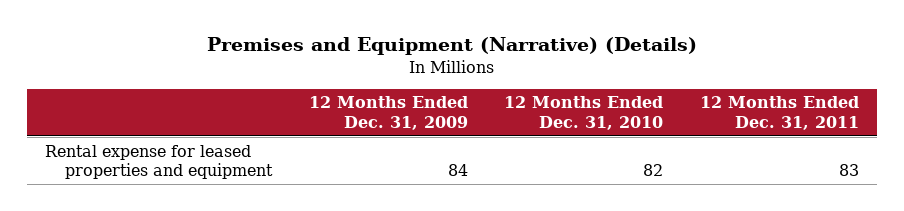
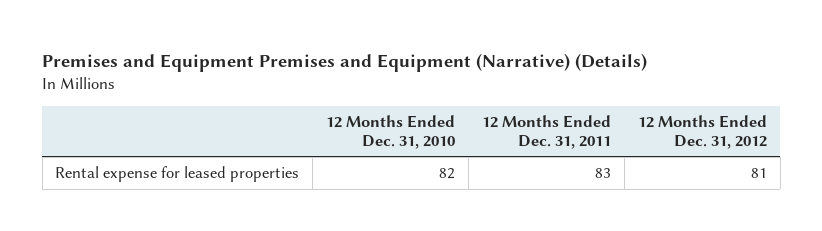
[207,37,698,56] Premises and Equipment (Narrative) (Details) -> [42,53,648,73] Premises and Equipment Premises and Equipment (Narrative) (Details)
[308,96,468,130] 12 Months Ended Dec. 31, 2009 -> none
none -> [637,114,767,149] 12 Months Ended Dec. 31, 2012
[45,144,274,180] Rental expense for leased properties and equipment -> [55,166,300,183] Rental expense for leased properties

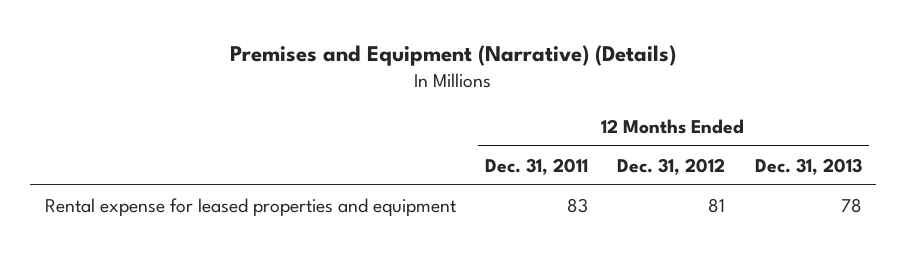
[42,53,648,73] Premises and Equipment Premises and Equipment (Narrative) (Details) -> [230,44,677,66] Premises and Equipment (Narrative) (Details)
[326,114,456,149] 12 Months Ended Dec. 31, 2010 -> none
none -> [754,157,862,175] Dec. 31, 2013
[55,166,300,183] Rental expense for leased properties -> [45,197,457,217] Rental expense for leased properties and equipment

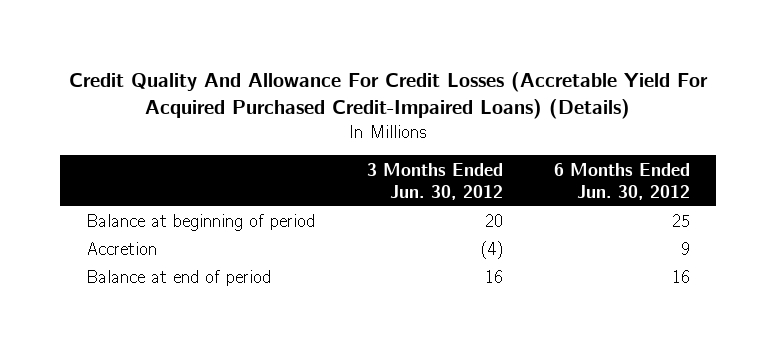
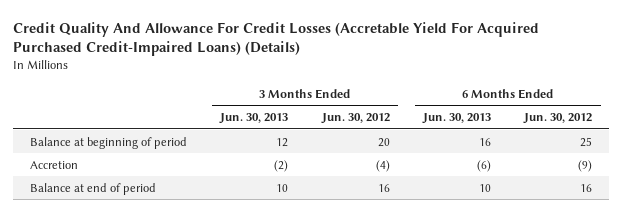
none -> [219,112,289,124] Jun. 30, 2013
none -> [422,112,492,124] Jun. 30, 2013
[681,242,691,256] 9 -> [578,159,593,172] (9)

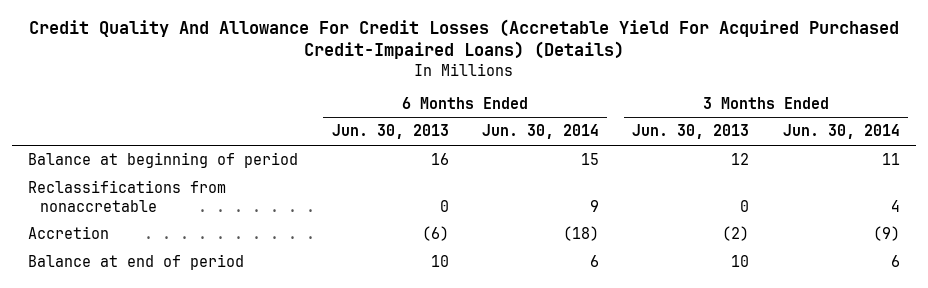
[320,112,390,124] Jun. 30, 2012 -> none
[523,112,593,124] Jun. 30, 2012 -> none
none -> [481,124,599,140] Jun. 30, 2014
none -> [782,124,900,140] Jun. 30, 2014
none -> [28,180,227,212] Reclassifications from nonaccretable

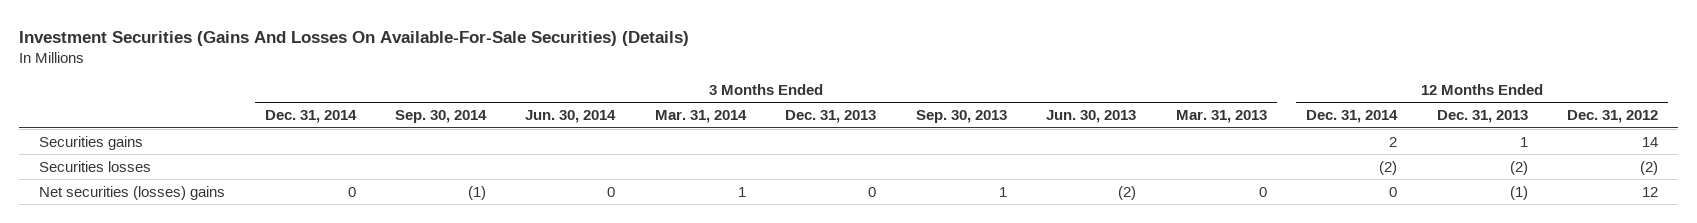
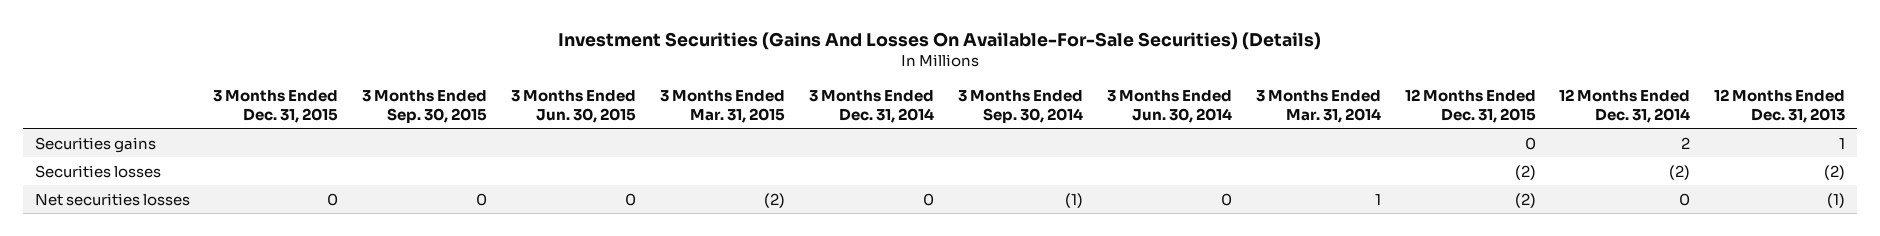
[785,110,877,124] Dec. 31, 2013 -> none
[915,110,1007,124] Sep. 30, 2013 -> none
[1046,110,1137,124] Jun. 30, 2013 -> none
[1175,110,1267,124] Mar. 31, 2013 -> none
[1567,110,1659,124] Dec. 31, 2012 -> none
none -> [213,90,339,123] 3 Months Ended Dec. 31, 2015
none -> [362,90,488,123] 3 Months Ended Sep. 30, 2015
none -> [511,90,637,123] 3 Months Ended Jun. 30, 2015
none -> [660,90,786,123] 3 Months Ended Mar. 31, 2015
none -> [1404,89,1536,123] 12 Months Ended Dec. 31, 2015
[39,185,226,200] Net securities (losses) gains -> [34,192,190,206] Net securities losses

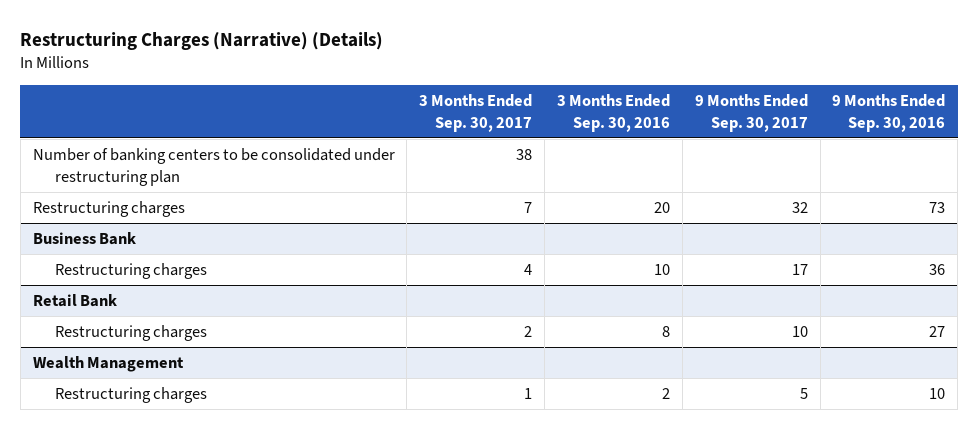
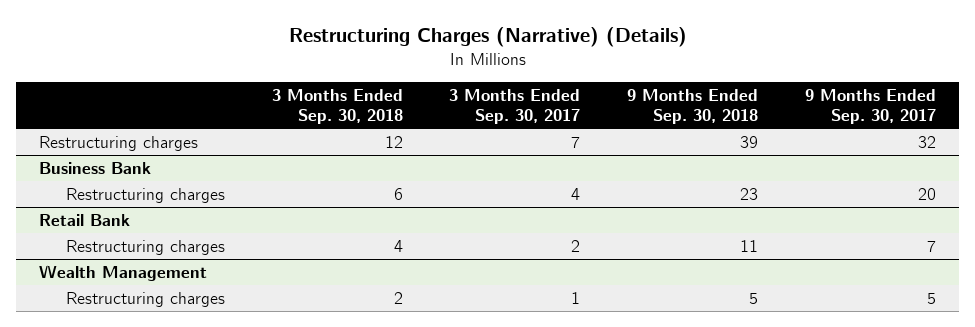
[557,94,671,132] 3 Months Ended Sep. 30, 2016 -> none
[832,94,946,132] 9 Months Ended Sep. 30, 2016 -> none
none -> [271,89,403,125] 3 Months Ended Sep. 30, 2018
none -> [627,89,759,125] 9 Months Ended Sep. 30, 2018
[32,148,395,186] Number of banking centers to be consolidated under restructuring plan -> none
[791,264,808,276] 17 -> [917,187,936,200] 20
[791,326,808,338] 10 -> [926,240,936,252] 7

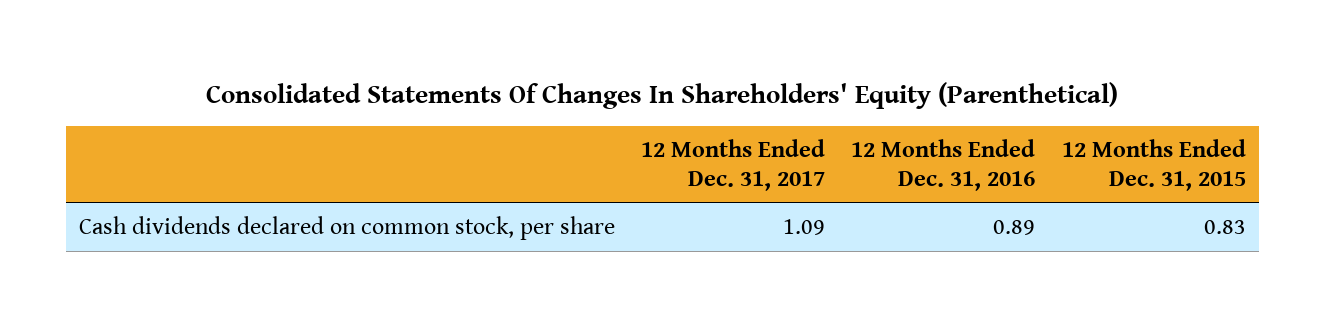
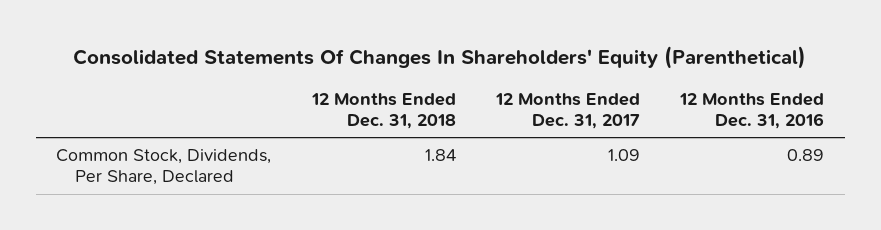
[1061,138,1246,191] 12 Months Ended Dec. 31, 2015 -> none
none -> [310,93,456,130] 12 Months Ended Dec. 31, 2018
[79,216,616,241] Cash dividends declared on common stock, per share -> [56,149,272,186] Common Stock, Dividends, Per Share, Declared

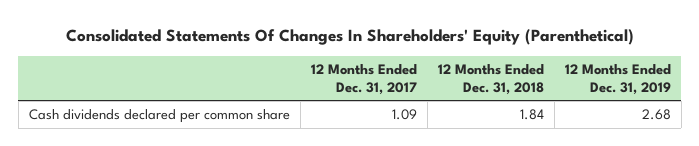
[679,93,825,130] 12 Months Ended Dec. 31, 2016 -> none
none -> [564,64,671,95] 12 Months Ended Dec. 31, 2019
[56,149,272,186] Common Stock, Dividends, Per Share, Declared -> [28,109,290,124] Cash dividends declared per common share

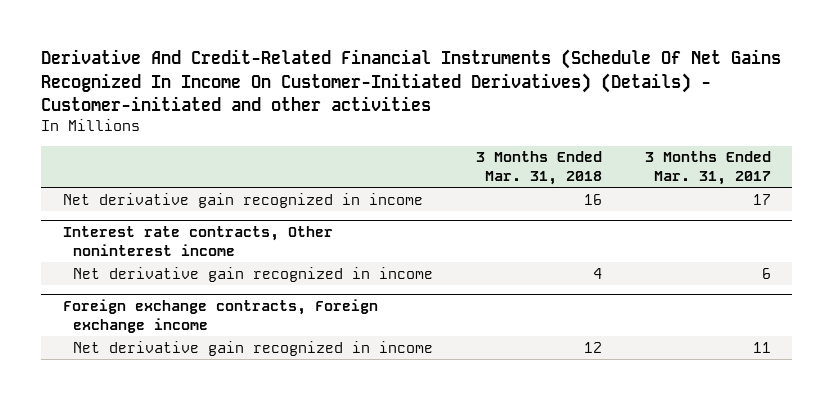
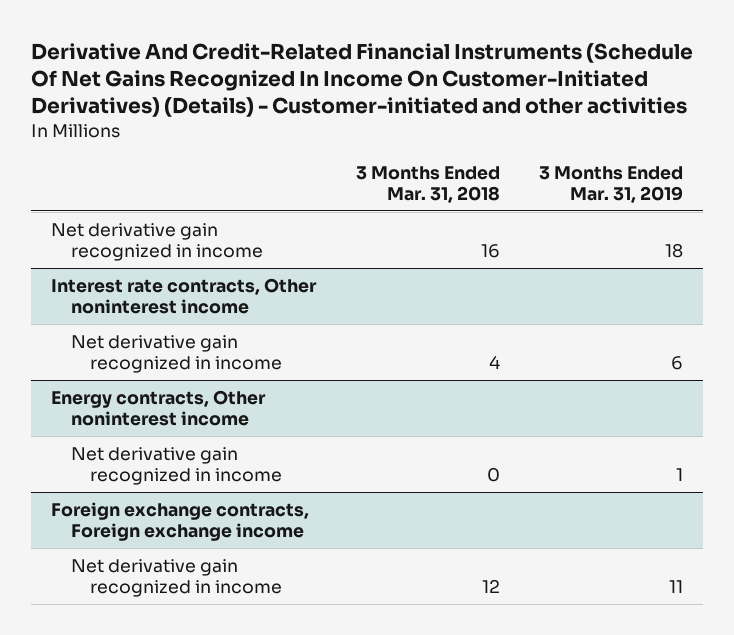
[644,151,771,186] 3 Months Ended Mar. 31, 2017 -> none
none -> [539,165,684,203] 3 Months Ended Mar. 31, 2019
none -> [50,389,266,426] Energy contracts, Other noninterest income
none -> [70,446,283,485] Net derivative gain recognized in income

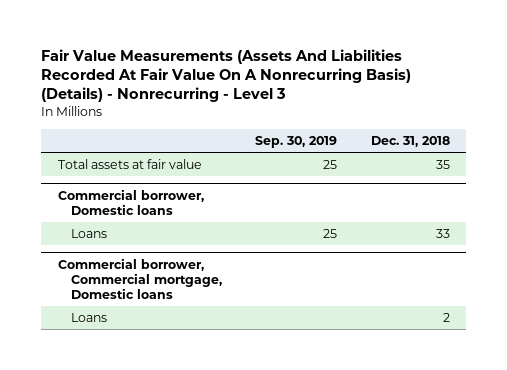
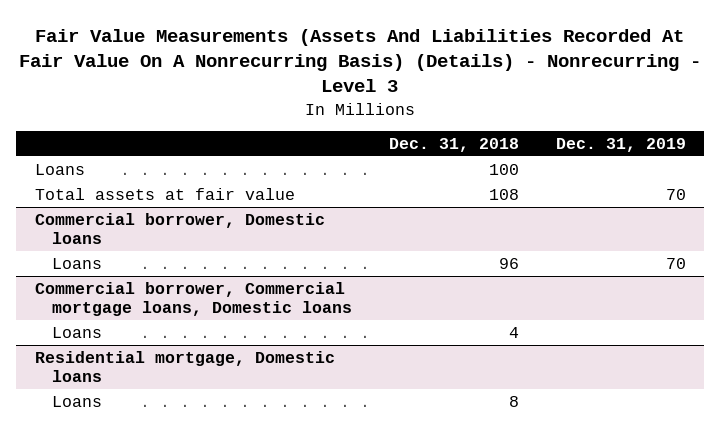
[255,135,338,148] Sep. 30, 2019 -> none
none -> [555,137,686,152] Dec. 31, 2019
none -> [34,163,85,175] Loans
[435,159,450,169] 35 -> [488,188,519,200] 108
[435,228,450,238] 33 -> [498,257,519,269] 96
[57,257,223,299] Commercial borrower, Commercial mortgage, Domestic loans -> [34,281,352,317] Commercial borrower, Commercial mortgage loans, Domestic loans
[442,312,450,322] 2 -> [508,326,519,338] 4
none -> [34,350,335,383] Residential mortgage, Domestic loans
none -> [51,395,102,407] Loans

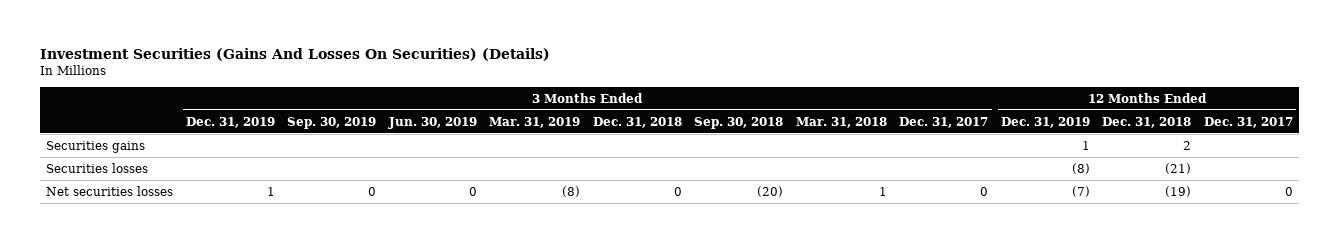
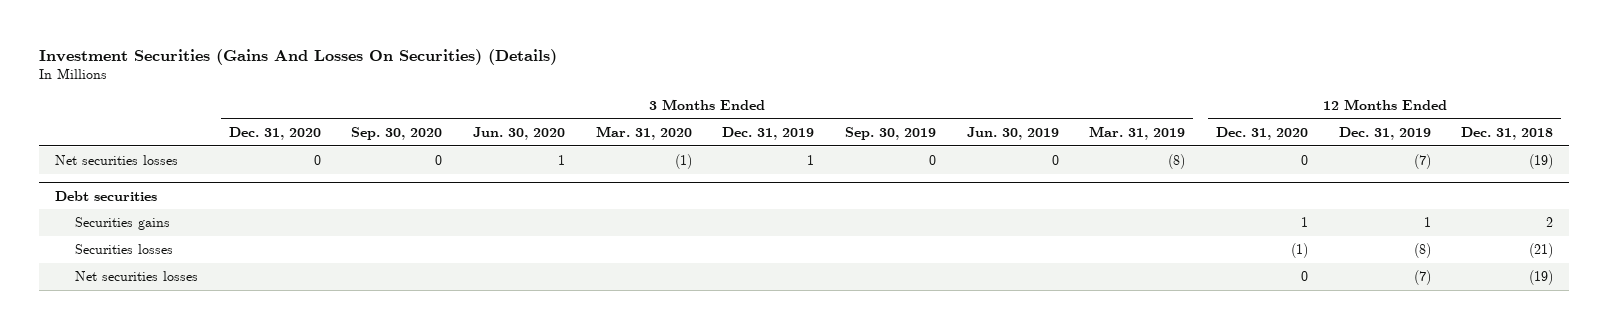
[592,116,682,128] Dec. 31, 2018 -> none
[694,116,784,129] Sep. 30, 2018 -> none
[795,116,887,128] Mar. 31, 2018 -> none
[899,116,989,128] Dec. 31, 2017 -> none
[1204,116,1294,128] Dec. 31, 2017 -> none
none -> [228,126,321,140] Dec. 31, 2020
none -> [351,126,443,140] Sep. 30, 2020
none -> [472,126,565,140] Jun. 30, 2020
none -> [595,125,692,140] Mar. 31, 2020
none -> [1215,126,1308,140] Dec. 31, 2020
[46,185,174,196] Net securities losses -> [54,154,178,165] Net securities losses
none -> [54,190,157,201] Debt securities
none -> [74,270,198,281] Net securities losses

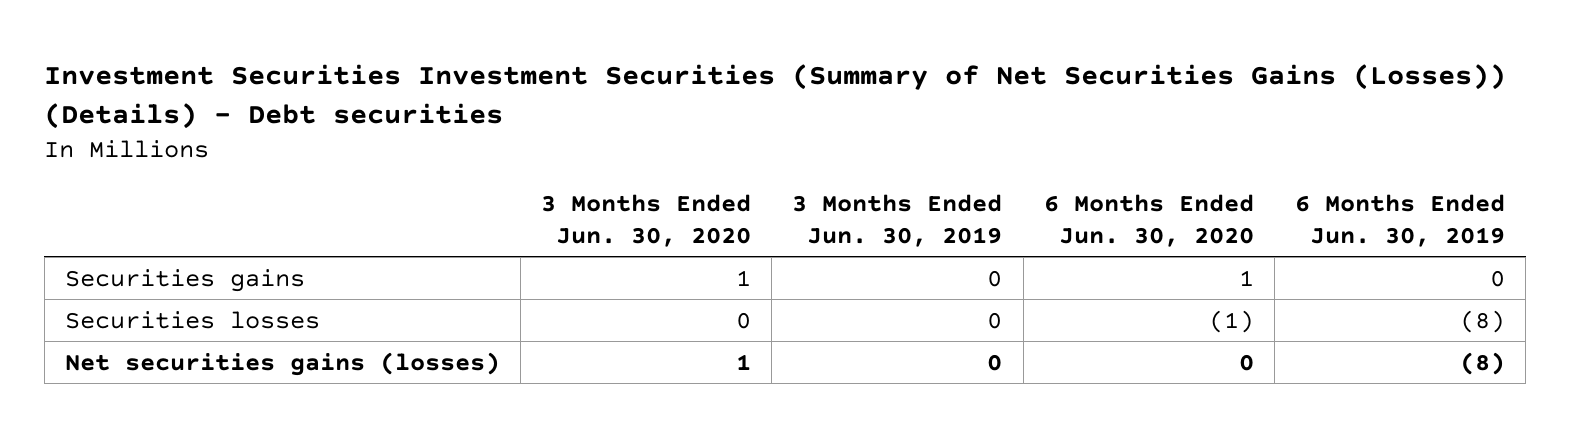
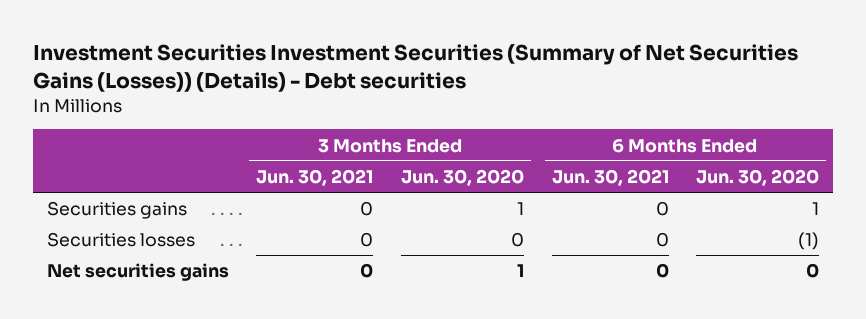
[792,194,1003,247] 3 Months Ended Jun. 30, 2019 -> none
[1295,194,1506,247] 6 Months Ended Jun. 30, 2019 -> none
none -> [256,168,374,186] Jun. 30, 2021
none -> [551,168,669,186] Jun. 30, 2021
[64,351,500,376] Net securities gains (losses) -> [46,263,229,282] Net securities gains

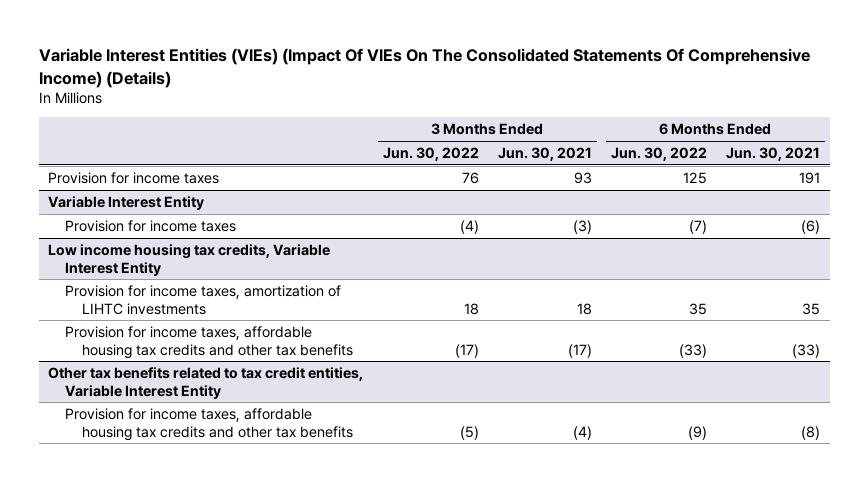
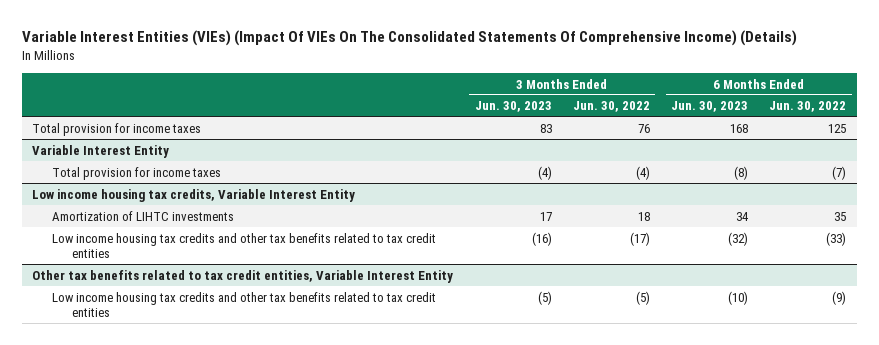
[497,147,592,162] Jun. 30, 2021 -> none
[726,147,821,162] Jun. 30, 2021 -> none
none -> [474,101,552,113] Jun. 30, 2023
none -> [671,101,749,113] Jun. 30, 2023
[48,171,220,184] Provision for income taxes -> [32,122,202,136] Total provision for income taxes
[65,219,237,232] Provision for income taxes -> [52,166,222,180] Total provision for income taxes
[65,284,342,315] Provision for income taxes, amortization of LIHTC investments -> [52,210,235,221] Amortization of LIHTC investments
[65,325,354,359] Provision for income taxes, affordable housing tax credits and other tax benefits -> [52,232,437,258] Low income housing tax credits and other tax benefits related to tax credit entities
[65,407,354,441] Provision for income taxes, affordable housing tax credits and other tax benefits -> [52,291,437,317] Low income housing tax credits and other tax benefits related to tax credit entities

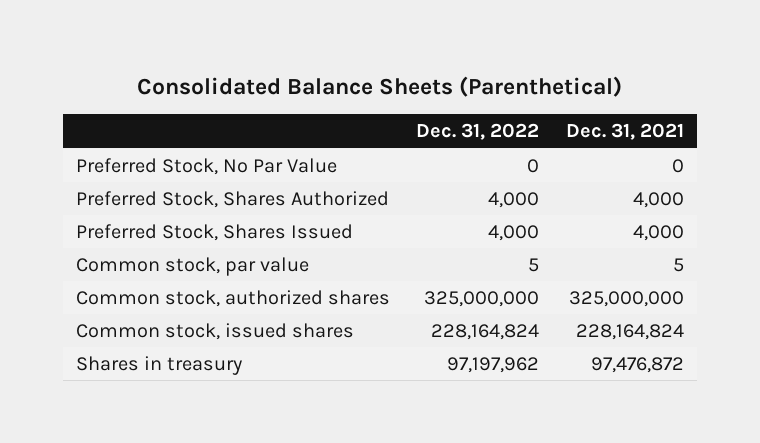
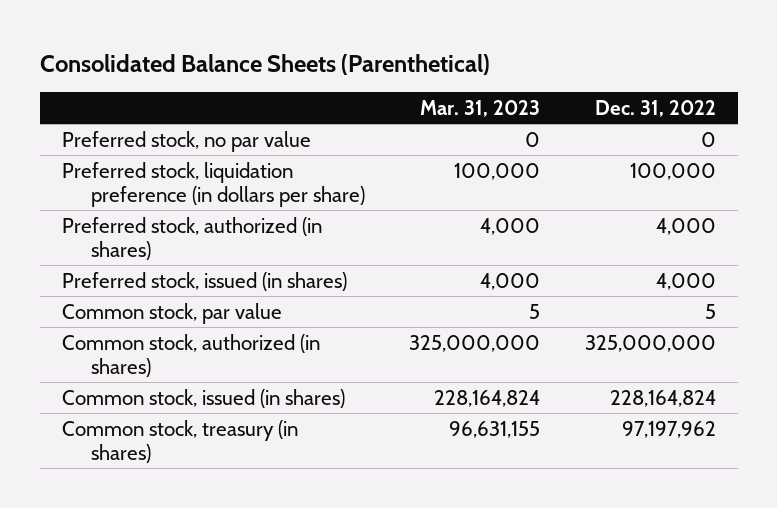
[565,123,684,141] Dec. 31, 2021 -> none
none -> [420,100,541,118] Mar. 31, 2023
[76,158,338,176] Preferred Stock, No Par Value -> [61,130,311,152] Preferred stock, no par value
none -> [61,161,365,207] Preferred stock, liquidation preference (in dollars per share)
[76,191,390,209] Preferred Stock, Shares Authorized -> [61,216,322,260] Preferred stock, authorized (in shares)
[76,224,354,242] Preferred Stock, Shares Issued -> [61,271,347,291] Preferred stock, issued (in shares)
[76,290,391,308] Common stock, authorized shares -> [61,333,320,377] Common stock, authorized (in shares)
[76,323,355,341] Common stock, issued shares -> [61,388,345,408] Common stock, issued (in shares)
[76,356,243,376] Shares in treasury -> [61,419,298,463] Common stock, treasury (in shares)

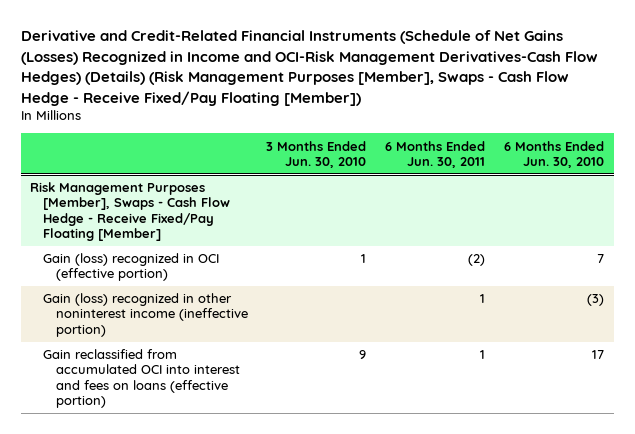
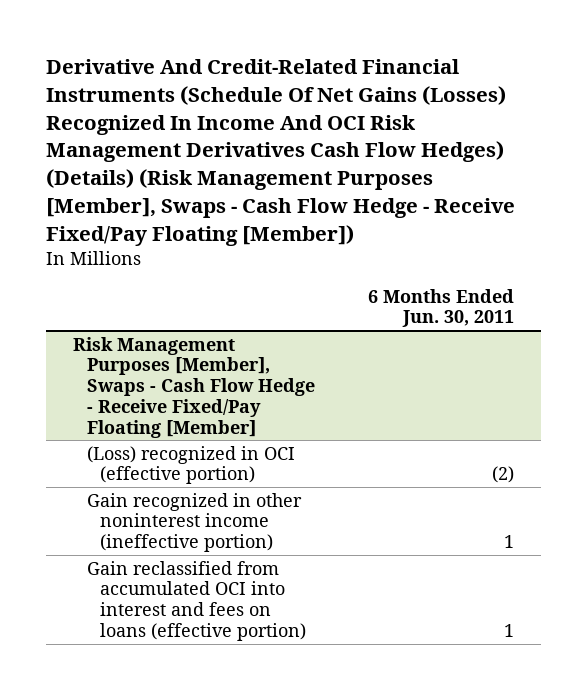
[20,30,598,106] Derivative and Credit-Related Financial Instruments (Schedule of Net Gains (Losses) Recognized in Income and OCI-Risk Management Derivatives-Cash Flow Hedges) (Details) (Risk Management Purposes [Member], Swaps - Cash Flow Hedge - Receive Fixed/Pay Floating [Member]) -> [46,59,516,246] Derivative And Credit-Related Financial Instruments (Schedule Of Net Gains (Losses) Recognized In Income And OCI Risk Management Derivatives Cash Flow Hedges) (Details) (Risk Management Purposes [Member], Swaps - Cash Flow Hedge - Receive Fixed/Pay Floating [Member])
[266,140,367,168] 3 Months Ended Jun. 30, 2010 -> none
[504,140,605,168] 6 Months Ended Jun. 30, 2010 -> none
[42,253,219,282] Gain (loss) recognized in OCI (effective portion) -> [86,445,295,485] (Loss) recognized in OCI (effective portion)
[42,293,248,337] Gain (loss) recognized in other noninterest income (ineffective portion) -> [86,492,302,553] Gain recognized in other noninterest income (ineffective portion)

